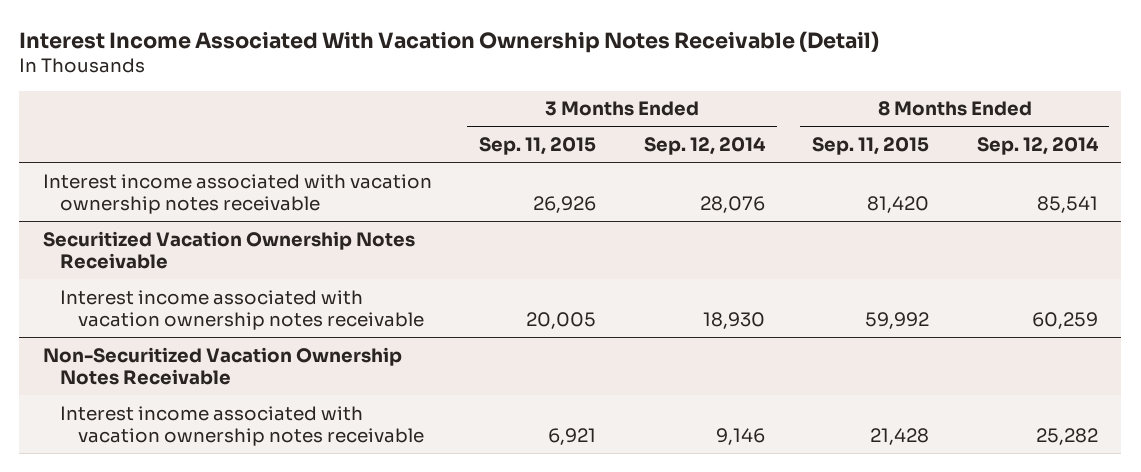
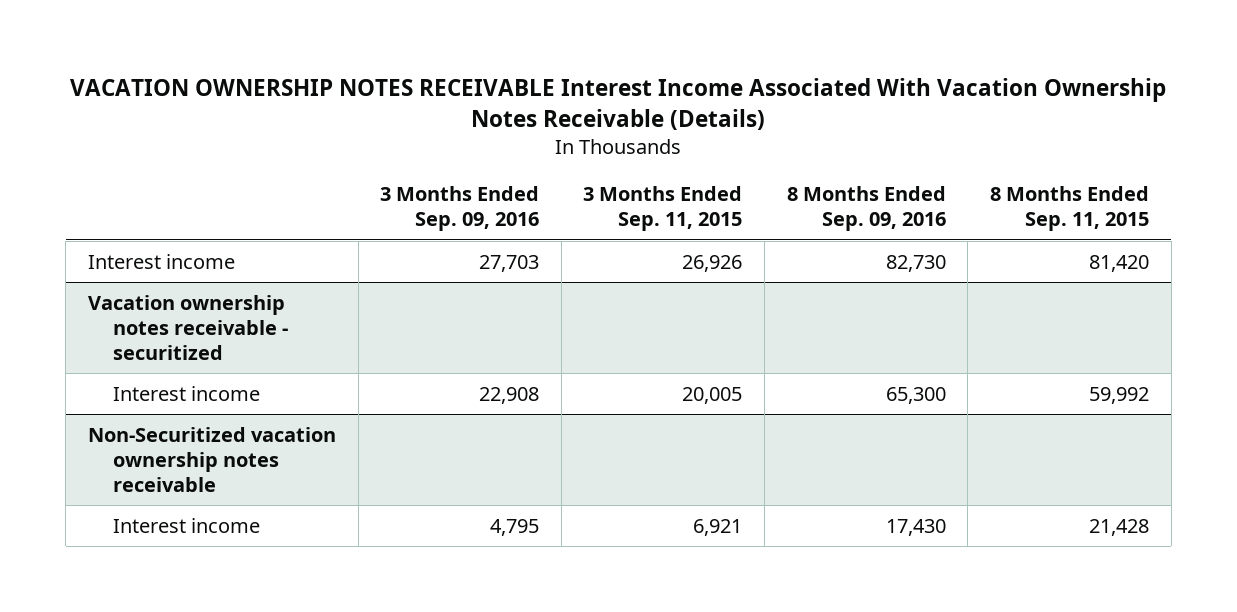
[19,30,880,53] Interest Income Associated With Vacation Ownership Notes Receivable (Detail) -> [70,78,1167,131] VACATION OWNERSHIP NOTES RECEIVABLE Interest Income Associated With Vacation Ownership Notes Receivable (Details)
[643,137,766,156] Sep. 12, 2014 -> none
[976,137,1099,156] Sep. 12, 2014 -> none
none -> [380,186,540,232] 3 Months Ended Sep. 09, 2016
none -> [786,186,946,232] 8 Months Ended Sep. 09, 2016
[42,173,432,215] Interest income associated with vacation ownership notes receivable -> [87,253,235,269] Interest income
[42,230,415,270] Securitized Vacation Ownership Notes Receivable -> [87,294,288,361] Vacation ownership notes receivable - securitized
[60,289,424,331] Interest income associated with vacation ownership notes receivable -> [112,385,260,401] Interest income
[42,346,402,386] Non-Securitized Vacation Ownership Notes Receivable -> [87,426,336,493] Non-Securitized vacation ownership notes receivable
[60,405,424,447] Interest income associated with vacation ownership notes receivable -> [112,517,260,533] Interest income

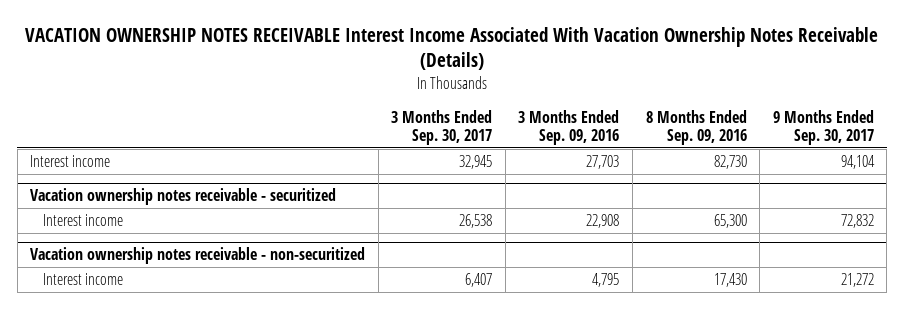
[583,186,743,232] 3 Months Ended Sep. 11, 2015 -> none
[989,186,1149,232] 8 Months Ended Sep. 11, 2015 -> none
none -> [391,109,493,146] 3 Months Ended Sep. 30, 2017
none -> [772,109,874,146] 9 Months Ended Sep. 30, 2017
[87,426,336,493] Non-Securitized vacation ownership notes receivable -> [30,247,366,265] Vacation ownership notes receivable - non-securitized

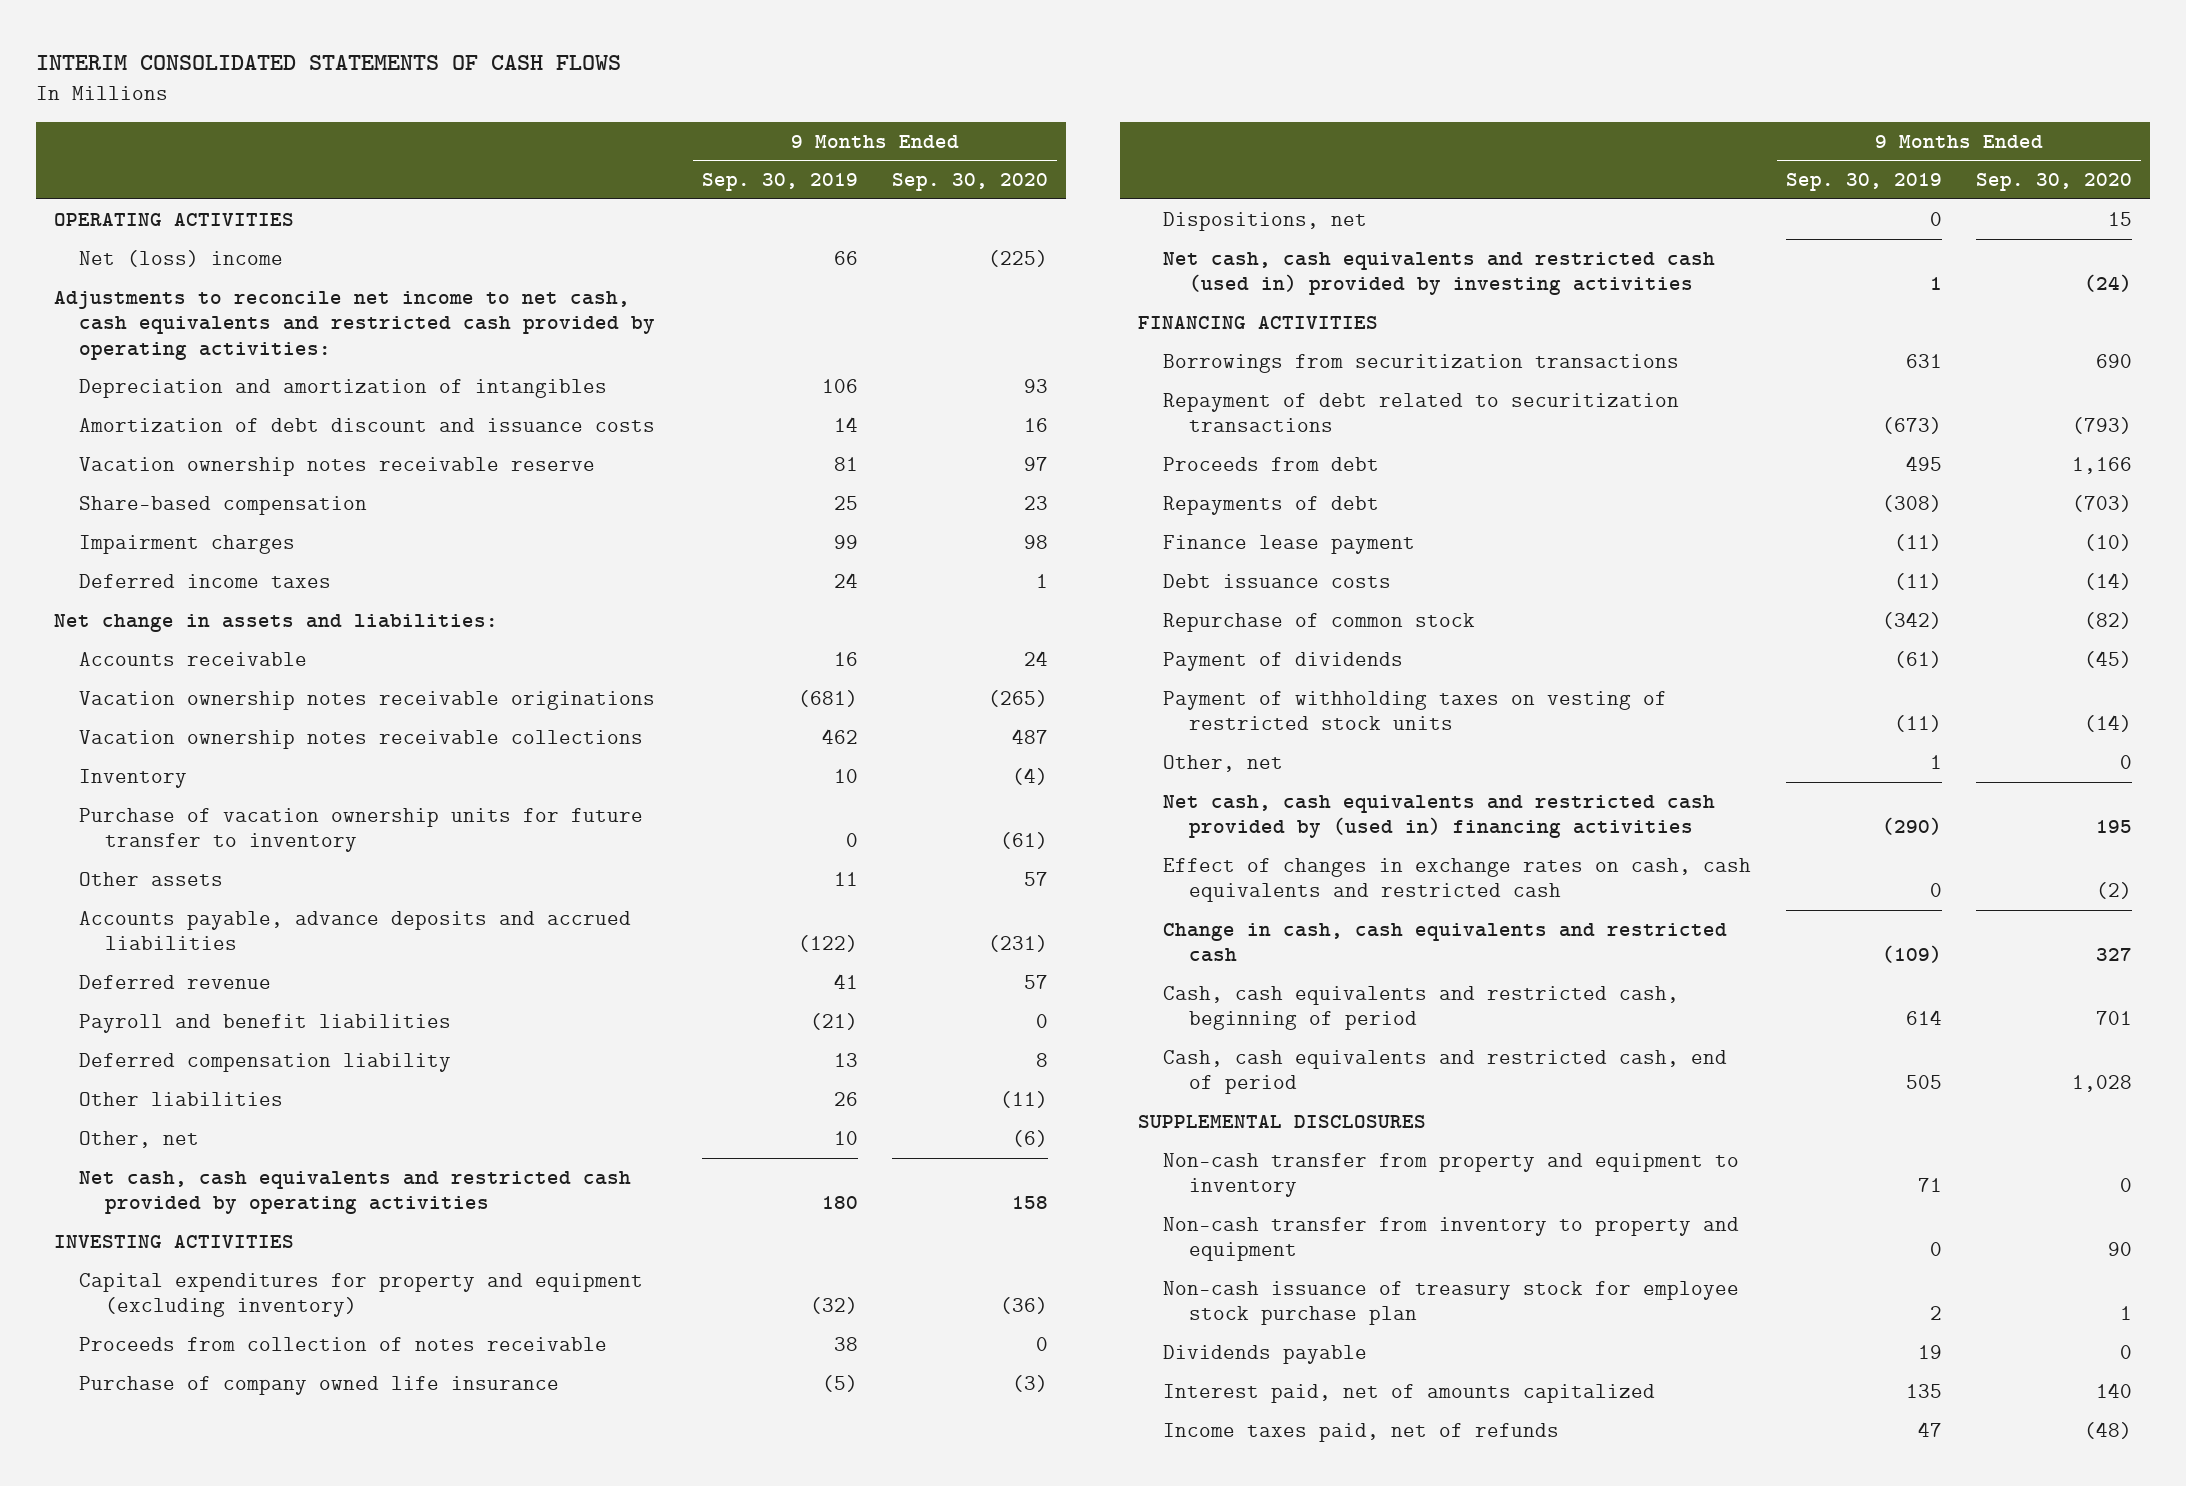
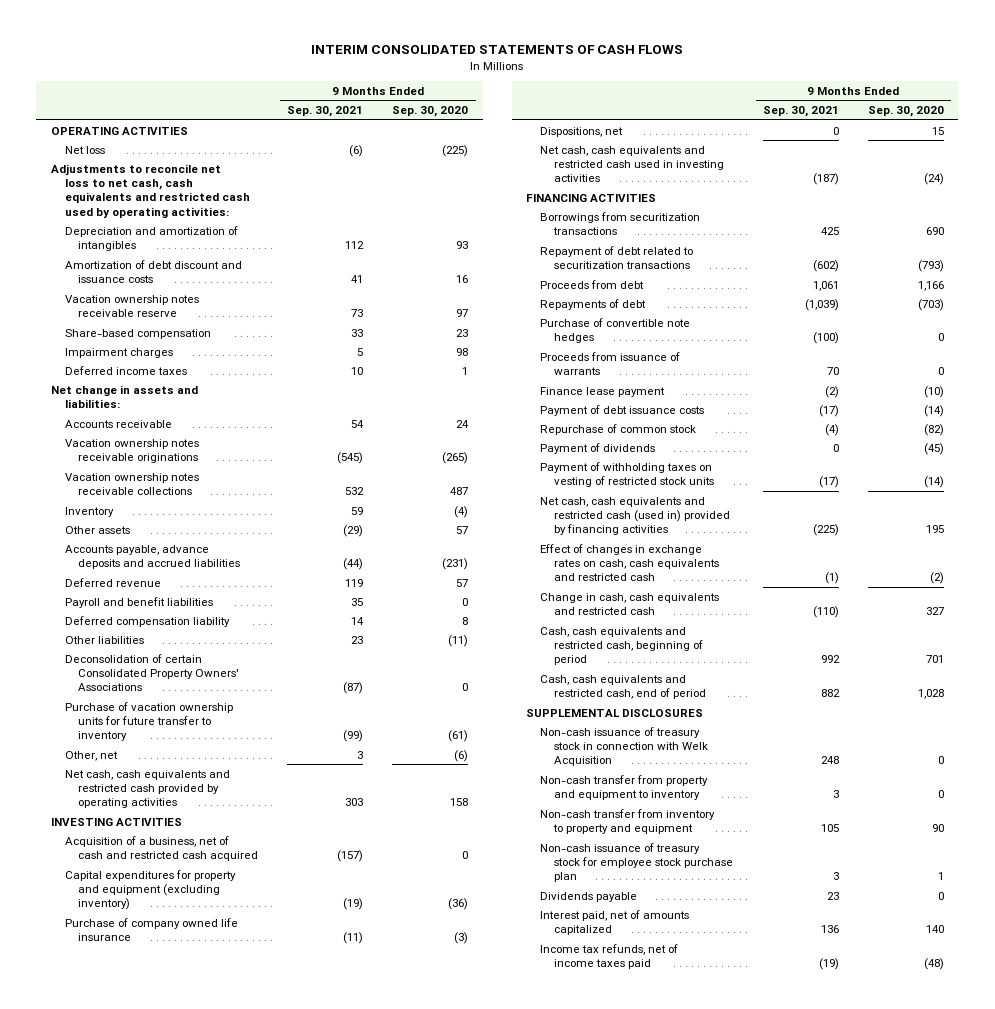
[701,173,858,192] Sep. 30, 2019 -> none
none -> [287,106,364,118] Sep. 30, 2021
[79,249,284,267] Net (loss) income -> [64,145,105,154] Net loss
[53,290,656,360] Adjustments to reconcile net income to net cash, cash equivalents and restricted cash provided by operating activities: -> [50,163,250,218] Adjustments to reconcile net loss to net cash, cash equivalents and restricted cash used by operating activities:
none -> [64,653,240,692] Deconsolidation of certain Consolidated Property Owners' Associations
[79,807,644,853] Purchase of vacation ownership units for future transfer to inventory -> [64,701,233,742] Purchase of vacation ownership units for future transfer to inventory
none -> [64,835,259,862] Acquisition of a business, net of cash and restricted cash acquired
[79,1336,608,1351] Proceeds from collection of notes receivable -> none
[1163,251,1716,296] Net cash, cash equivalents and restricted cash (used in) provided by investing activities -> [540,145,724,183] Net cash, cash equivalents and restricted cash used in investing activities
none -> [540,317,691,344] Purchase of convertible note hedges
none -> [540,351,681,376] Proceeds from issuance of warrants
[1163,573,1392,588] Debt issuance costs -> [540,404,705,416] Payment of debt issuance costs
[1163,754,1284,772] Other, net -> none
[1163,794,1716,839] Net cash, cash equivalents and restricted cash provided by (used in) financing activities -> [540,496,730,536] Net cash, cash equivalents and restricted cash (used in) provided by financing activities
none -> [540,726,708,767] Non-cash issuance of treasury stock in connection with Welk Acquisition
[1163,1422,1560,1442] Income taxes paid, net of refunds -> [540,943,679,970] Income tax refunds, net of income taxes paid

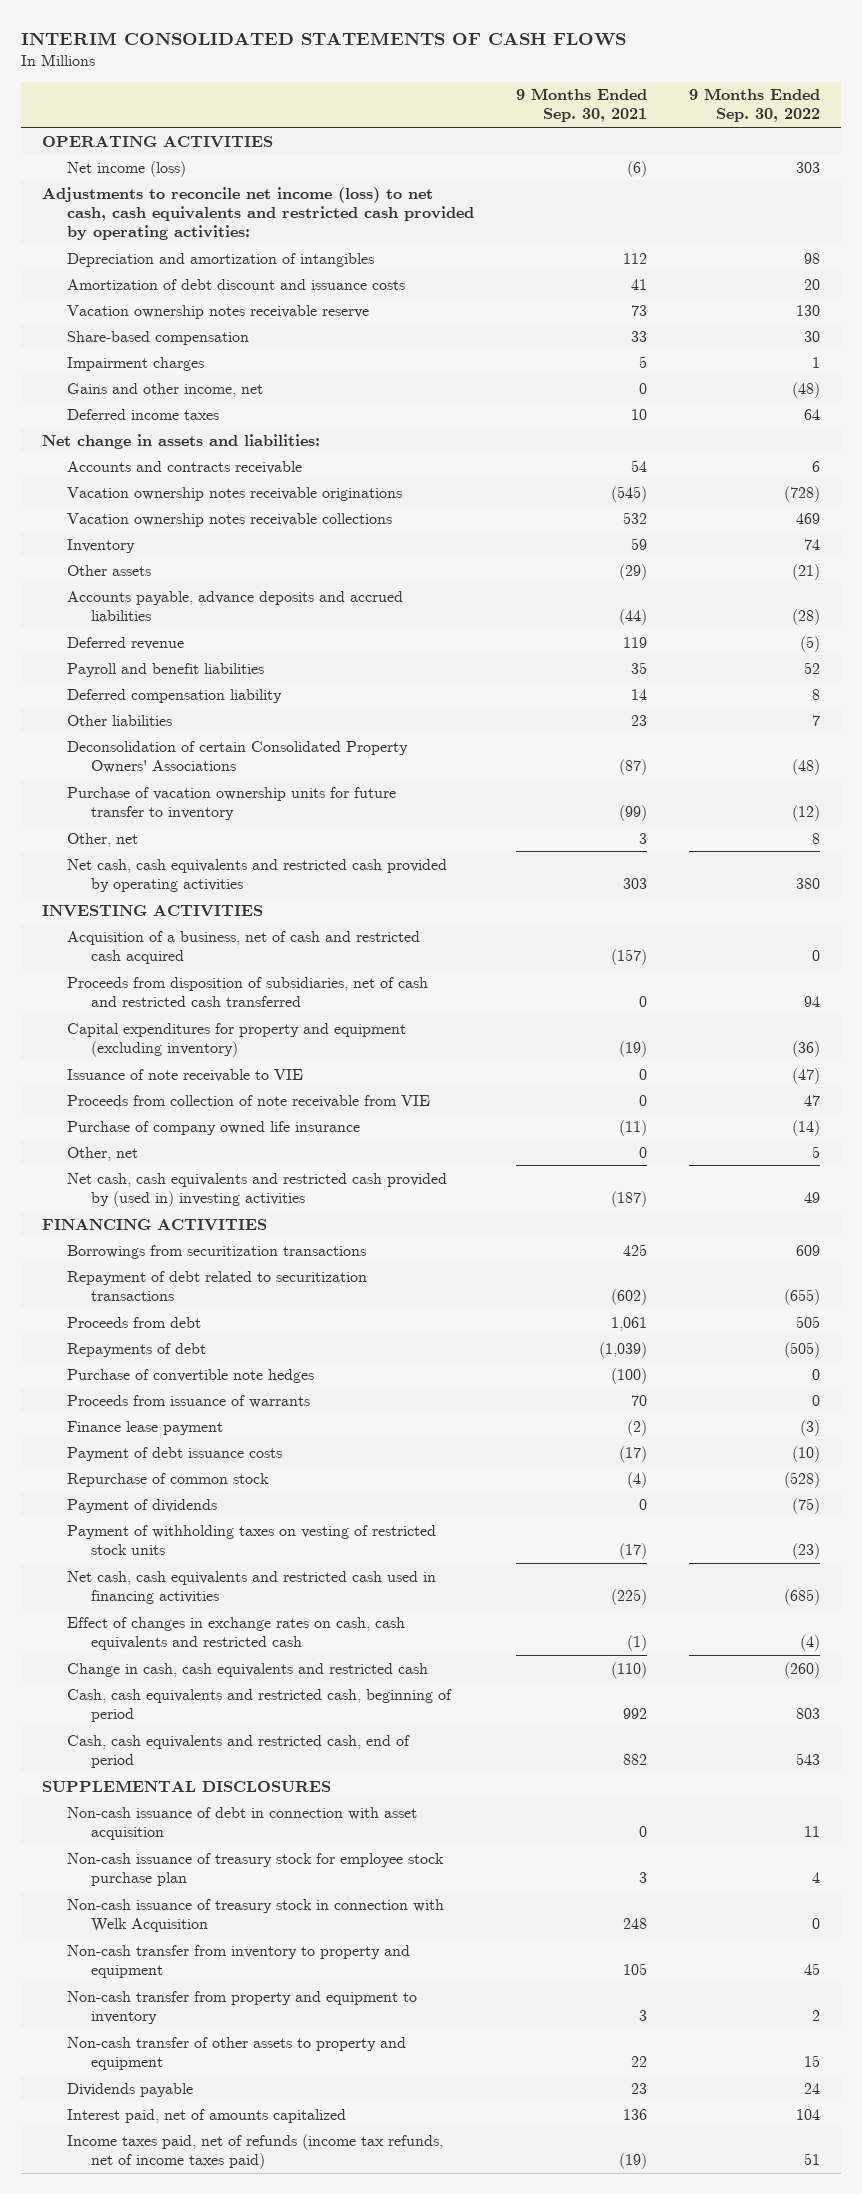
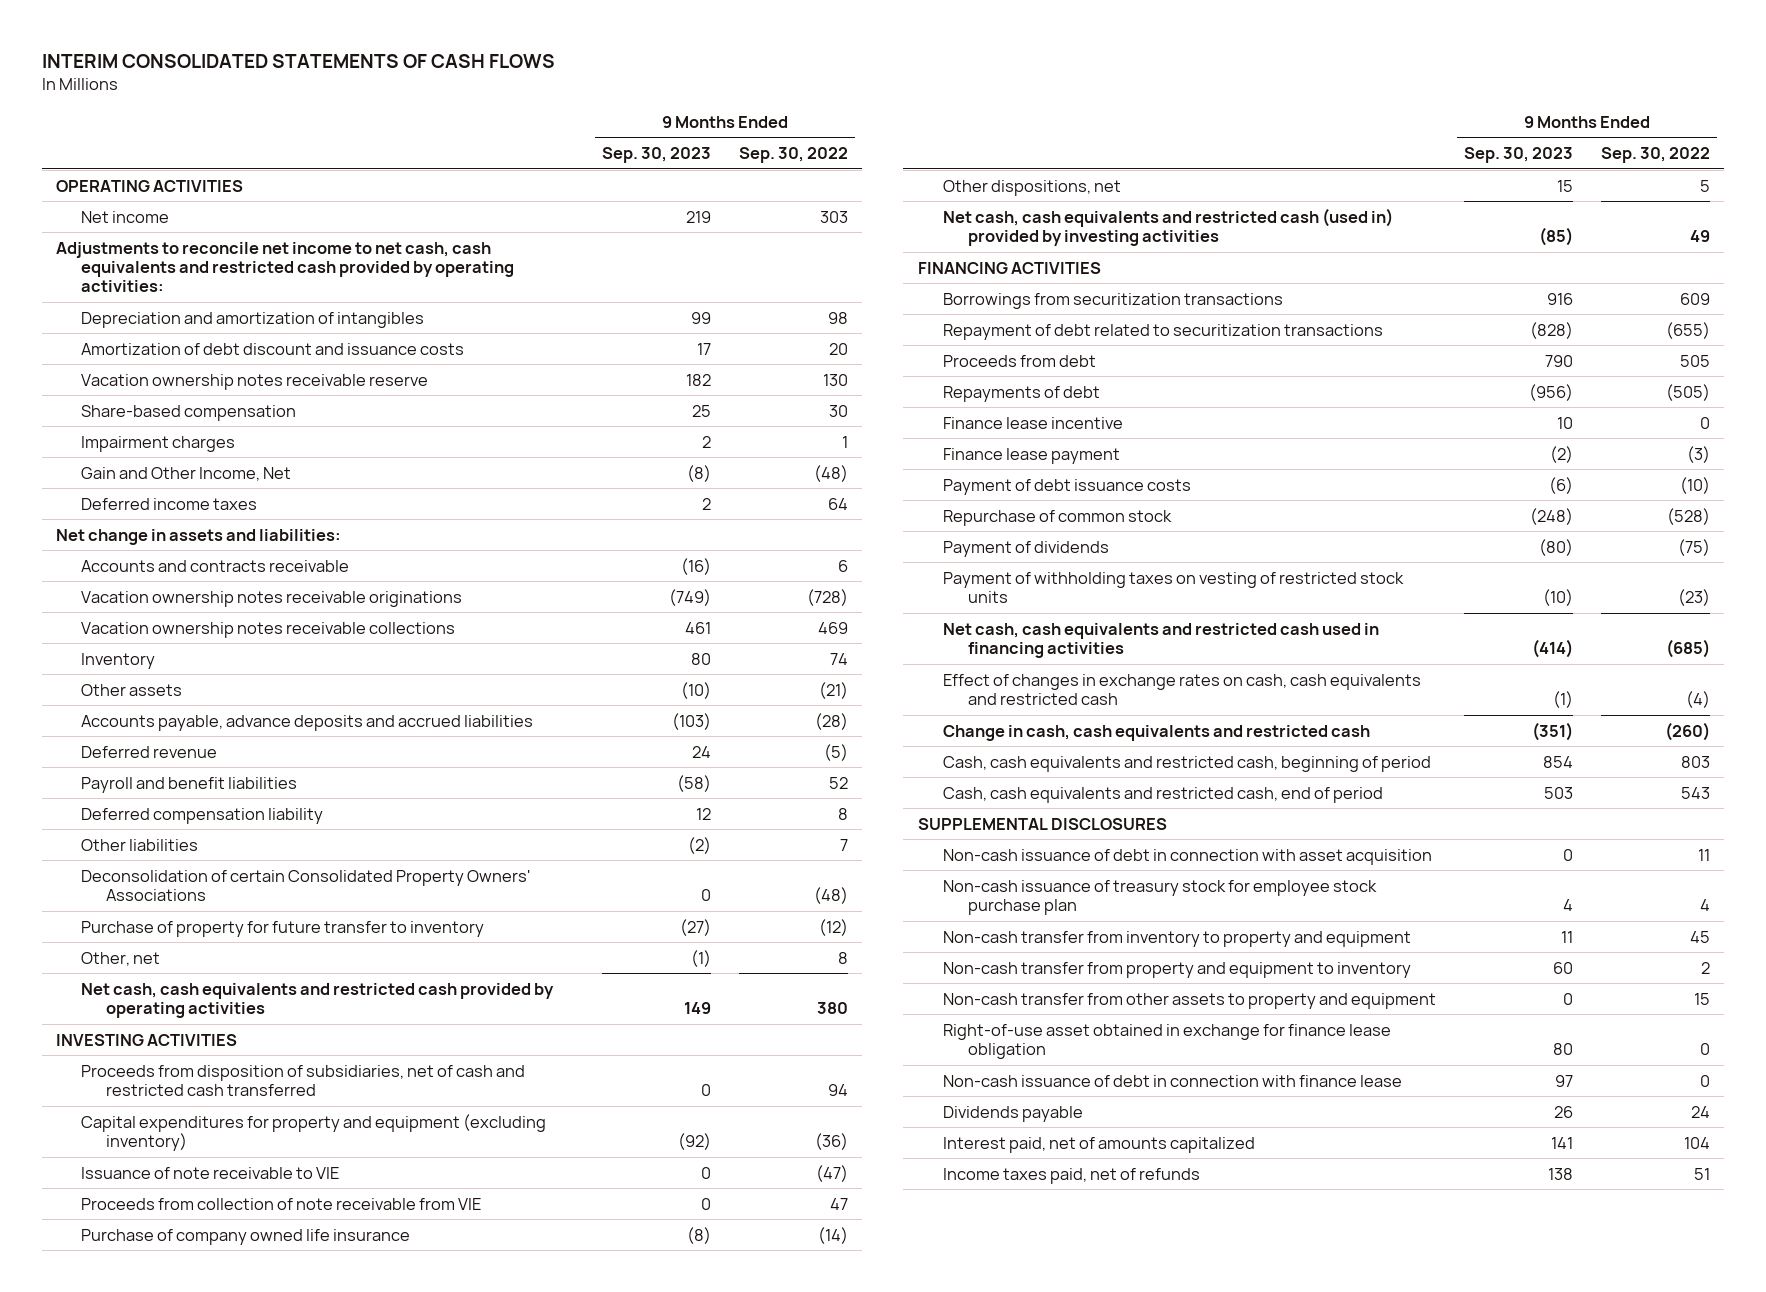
[515,88,647,123] 9 Months Ended Sep. 30, 2021 -> none
none -> [602,147,712,164] Sep. 30, 2023
[66,160,186,177] Net income (loss) -> [81,210,170,223] Net income
[42,186,474,240] Adjustments to reconcile net income (loss) to net cash, cash equivalents and restricted cash provided by operating activities: -> [55,241,515,293] Adjustments to reconcile net income to net cash, cash equivalents and restricted cash provided by operating activities:
[66,382,263,397] Gains and other income, net -> [81,466,292,481] Gain and Other Income, Net
[66,786,396,820] Purchase of vacation ownership units for future transfer to inventory -> [81,920,485,937] Purchase of property for future transfer to inventory
[66,930,420,964] Acquisition of a business, net of cash and restricted cash acquired -> none
[66,1146,138,1161] Other, net -> [942,179,1121,196] Other dispositions, net
[66,1172,447,1207] Net cash, cash equivalents and restricted cash provided by (used in) investing activities -> [942,207,1393,246] Net cash, cash equivalents and restricted cash (used in) provided by investing activities
[66,1368,314,1383] Purchase of convertible note hedges -> none
[66,1394,310,1408] Proceeds from issuance of warrants -> none
none -> [942,416,1123,429] Finance lease incentive
[66,1898,444,1932] Non-cash issuance of treasury stock in connection with Welk Acquisition -> none
[66,2036,406,2070] Non-cash transfer of other assets to property and equipment -> [942,992,1436,1009] Non-cash transfer from other assets to property and equipment
none -> [942,1023,1391,1059] Right-of-use asset obtained in exchange for finance lease obligation
none -> [942,1074,1402,1087] Non-cash issuance of debt in connection with finance lease
[66,2133,443,2169] Income taxes paid, net of refunds (income tax refunds, net of income taxes paid) -> [942,1167,1200,1184] Income taxes paid, net of refunds

